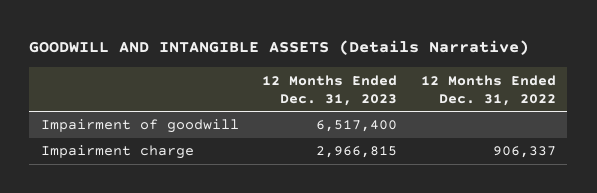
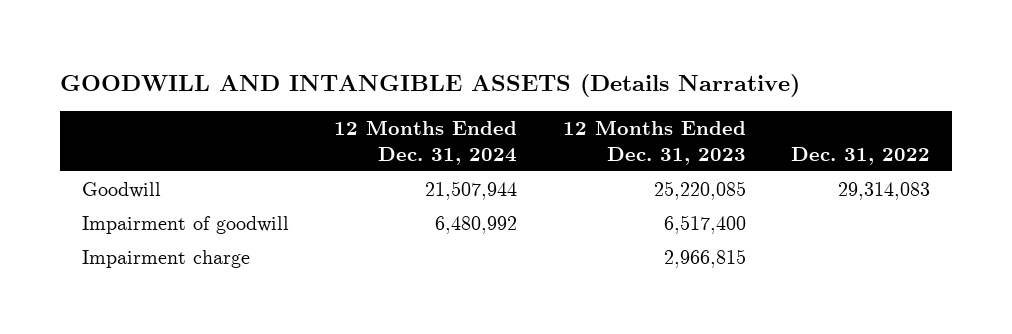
[420,74,556,106] 12 Months Ended Dec. 31, 2022 -> none
none -> [334,120,518,165] 12 Months Ended Dec. 31, 2024
none -> [790,146,930,165] Dec. 31, 2022
none -> [82,182,162,199] Goodwill

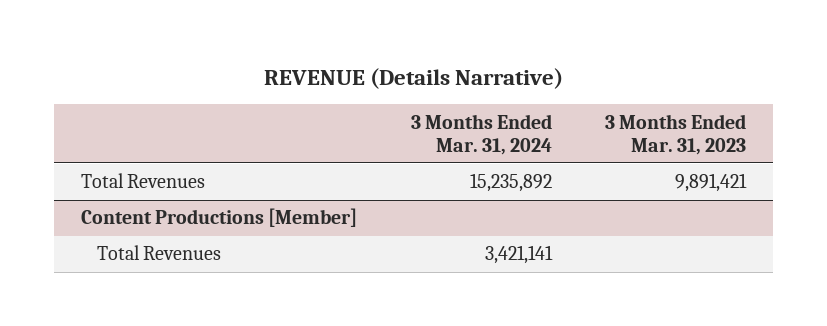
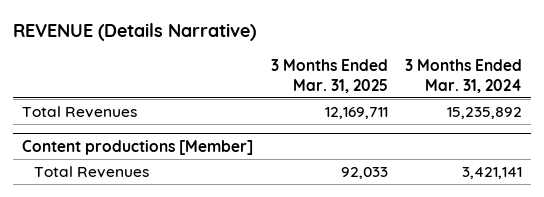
[605,113,747,155] 3 Months Ended Mar. 31, 2023 -> none
none -> [270,58,388,93] 3 Months Ended Mar. 31, 2025
[81,208,358,228] Content Productions [Member] -> [22,139,254,155] Content productions [Member]

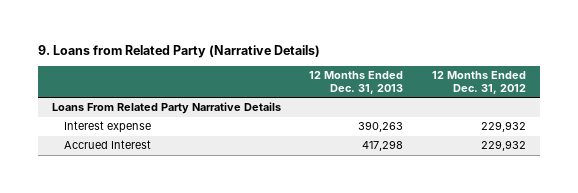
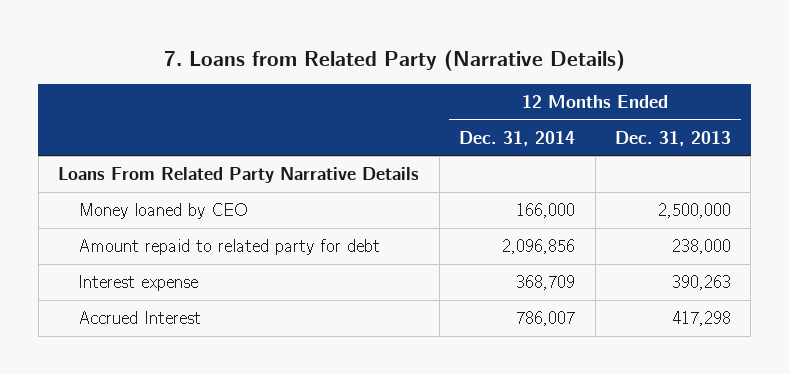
[37,44,320,58] 9. Loans from Related Party (Narrative Details) -> [163,50,625,72] 7. Loans from Related Party (Narrative Details)
[431,71,526,95] 12 Months Ended Dec. 31, 2012 -> none
none -> [459,130,576,146] Dec. 31, 2014
none -> [78,203,249,220] Money loaned by CEO
none -> [78,239,381,256] Amount repaid to related party for debt

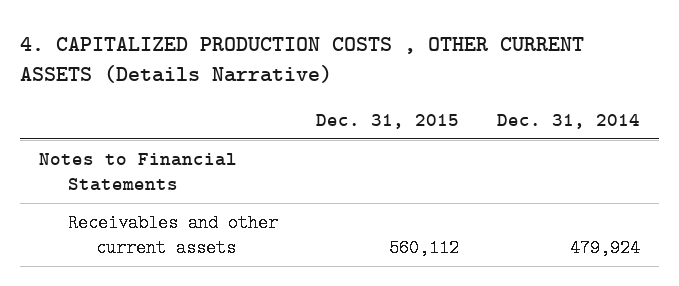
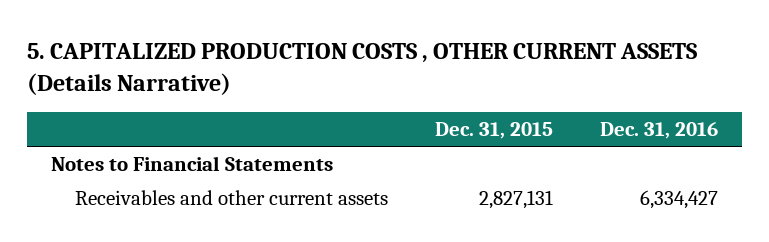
[20,36,585,84] 4. CAPITALIZED PRODUCTION COSTS , OTHER CURRENT ASSETS (Details Narrative) -> [27,43,698,96] 5. CAPITALIZED PRODUCTION COSTS , OTHER CURRENT ASSETS (Details Narrative)
[497,113,641,129] Dec. 31, 2014 -> none
none -> [600,122,719,140] Dec. 31, 2016
[388,239,459,258] 560,112 -> [479,190,554,210] 2,827,131

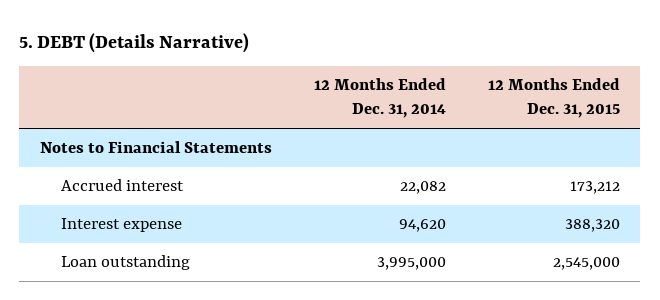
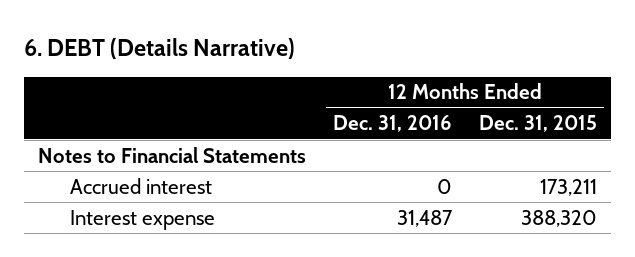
[19,32,250,53] 5. DEBT (Details Narrative) -> [24,38,296,60] 6. DEBT (Details Narrative)
[313,78,446,119] 12 Months Ended Dec. 31, 2014 -> none
none -> [332,115,452,133] Dec. 31, 2016
[569,181,620,195] 173,212 -> [540,178,598,196] 173,211
[60,255,190,271] Loan outstanding -> none

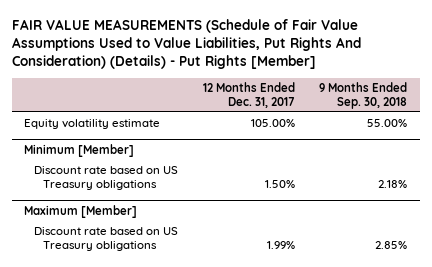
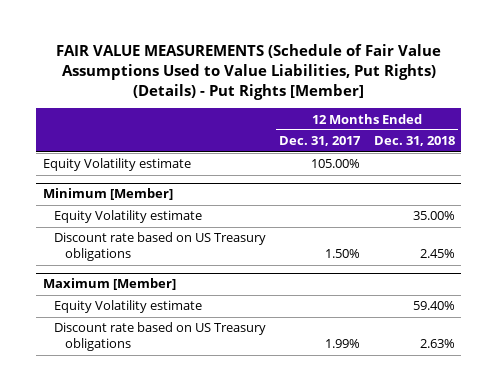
[11,19,361,70] FAIR VALUE MEASUREMENTS (Schedule of Fair Value Assumptions Used to Value Liabilities, Put Rights And Consideration) (Details) - Put Rights [Member] -> [55,43,441,100] FAIR VALUE MEASUREMENTS (Schedule of Fair Value Assumptions Used to Value Liabilities, Put Rights) (Details) - Put Rights [Member]
[319,82,408,110] 9 Months Ended Sep. 30, 2018 -> none
none -> [373,136,455,147] Dec. 31, 2018
[24,118,161,129] Equity volatility estimate -> [42,158,191,172] Equity Volatility estimate
none -> [54,210,203,224] Equity Volatility estimate
none -> [54,300,203,314] Equity Volatility estimate

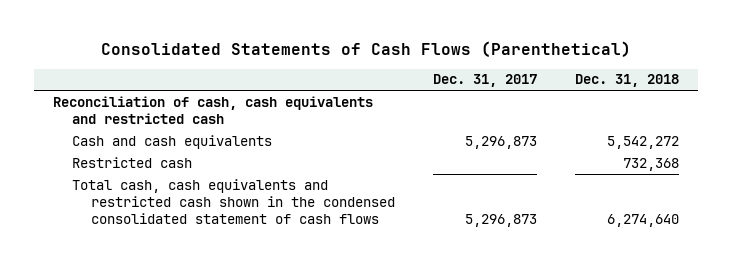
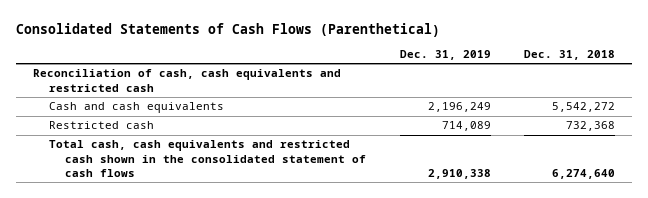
[433,74,538,88] Dec. 31, 2017 -> none
none -> [399,50,491,61] Dec. 31, 2019
[72,178,396,225] Total cash, cash equivalents and restricted cash shown in the condensed consolidated statement of cash flows -> [49,140,366,177] Total cash, cash equivalents and restricted cash shown in the consolidated statement of cash flows

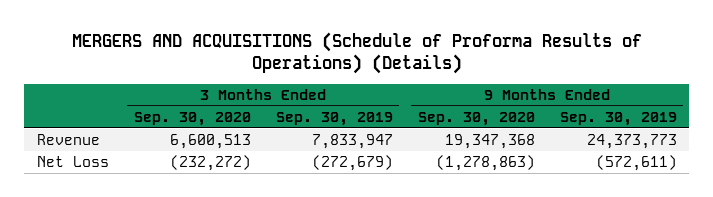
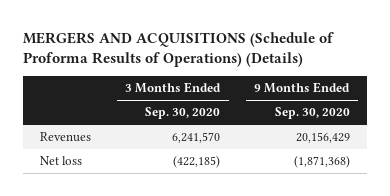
[275,111,393,126] Sep. 30, 2019 -> none
[559,111,677,126] Sep. 30, 2019 -> none
[36,134,100,146] Revenue -> none
none -> [40,132,92,143] Revenues
[36,156,109,168] Net Loss -> [40,156,83,166] Net loss
[169,155,251,172] (232,272) -> [173,155,221,169] (422,185)
[435,155,535,172] (1,278,863) -> [293,155,350,169] (1,871,368)

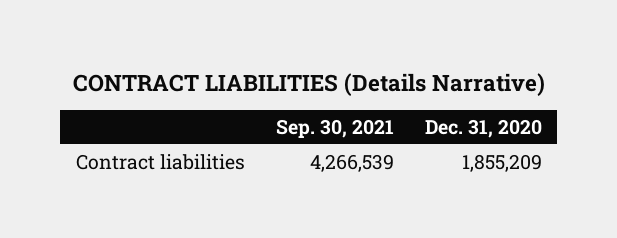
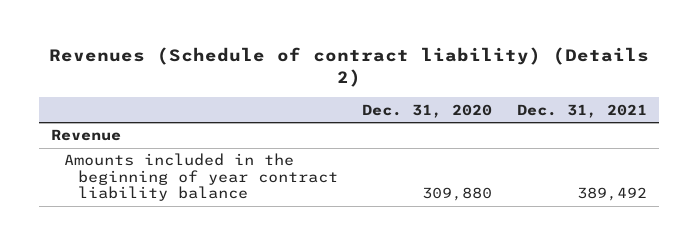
[72,72,545,96] CONTRACT LIABILITIES (Details Narrative) -> [49,47,650,88] Revenues (Schedule of contract liability) (Details 2)
[275,119,394,139] Sep. 30, 2021 -> none
none -> [516,103,647,118] Dec. 31, 2021
[75,153,245,170] Contract liabilities -> none
none -> [51,129,122,142] Revenue
none -> [64,153,338,202] Amounts included in the beginning of year contract liability balance

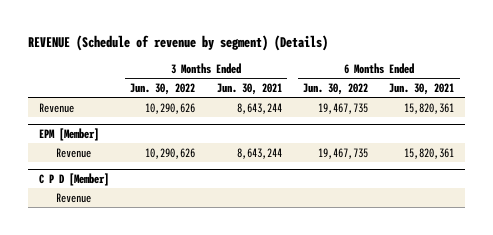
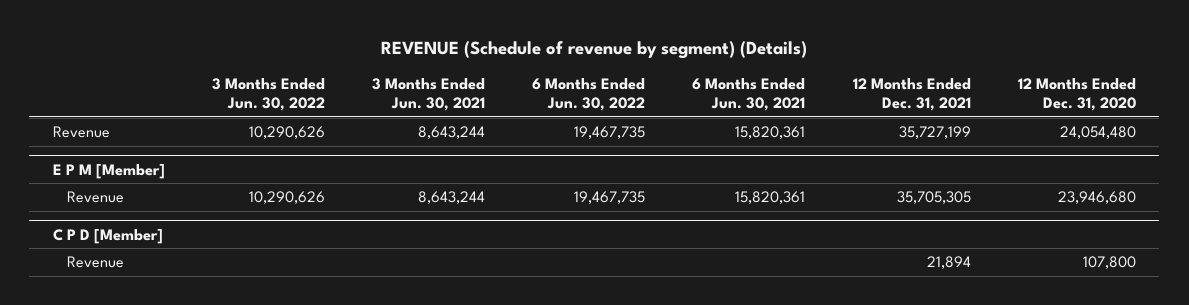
none -> [852,78,971,112] 12 Months Ended Dec. 31, 2021
none -> [1017,78,1136,112] 12 Months Ended Dec. 31, 2020
[38,128,99,142] EPM [Member] -> [52,163,165,179] E P M [Member]

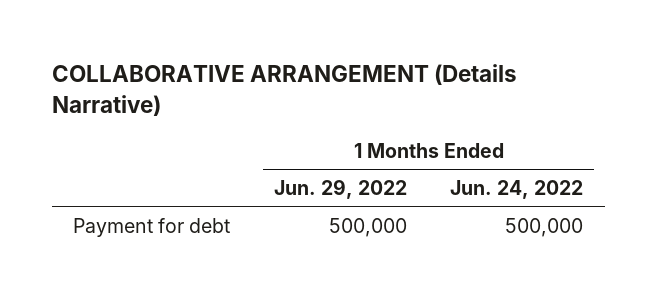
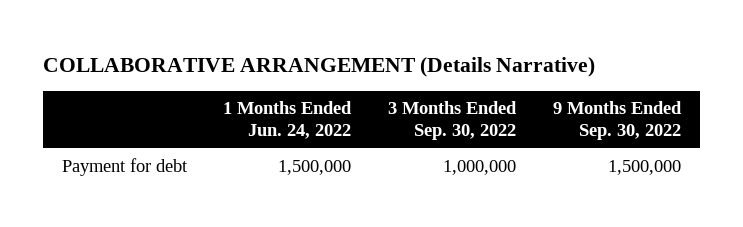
[273,179,407,200] Jun. 29, 2022 -> none
none -> [388,100,518,141] 3 Months Ended Sep. 30, 2022
none -> [553,100,683,141] 9 Months Ended Sep. 30, 2022
[505,217,584,237] 500,000 -> [278,160,352,176] 1,500,000

